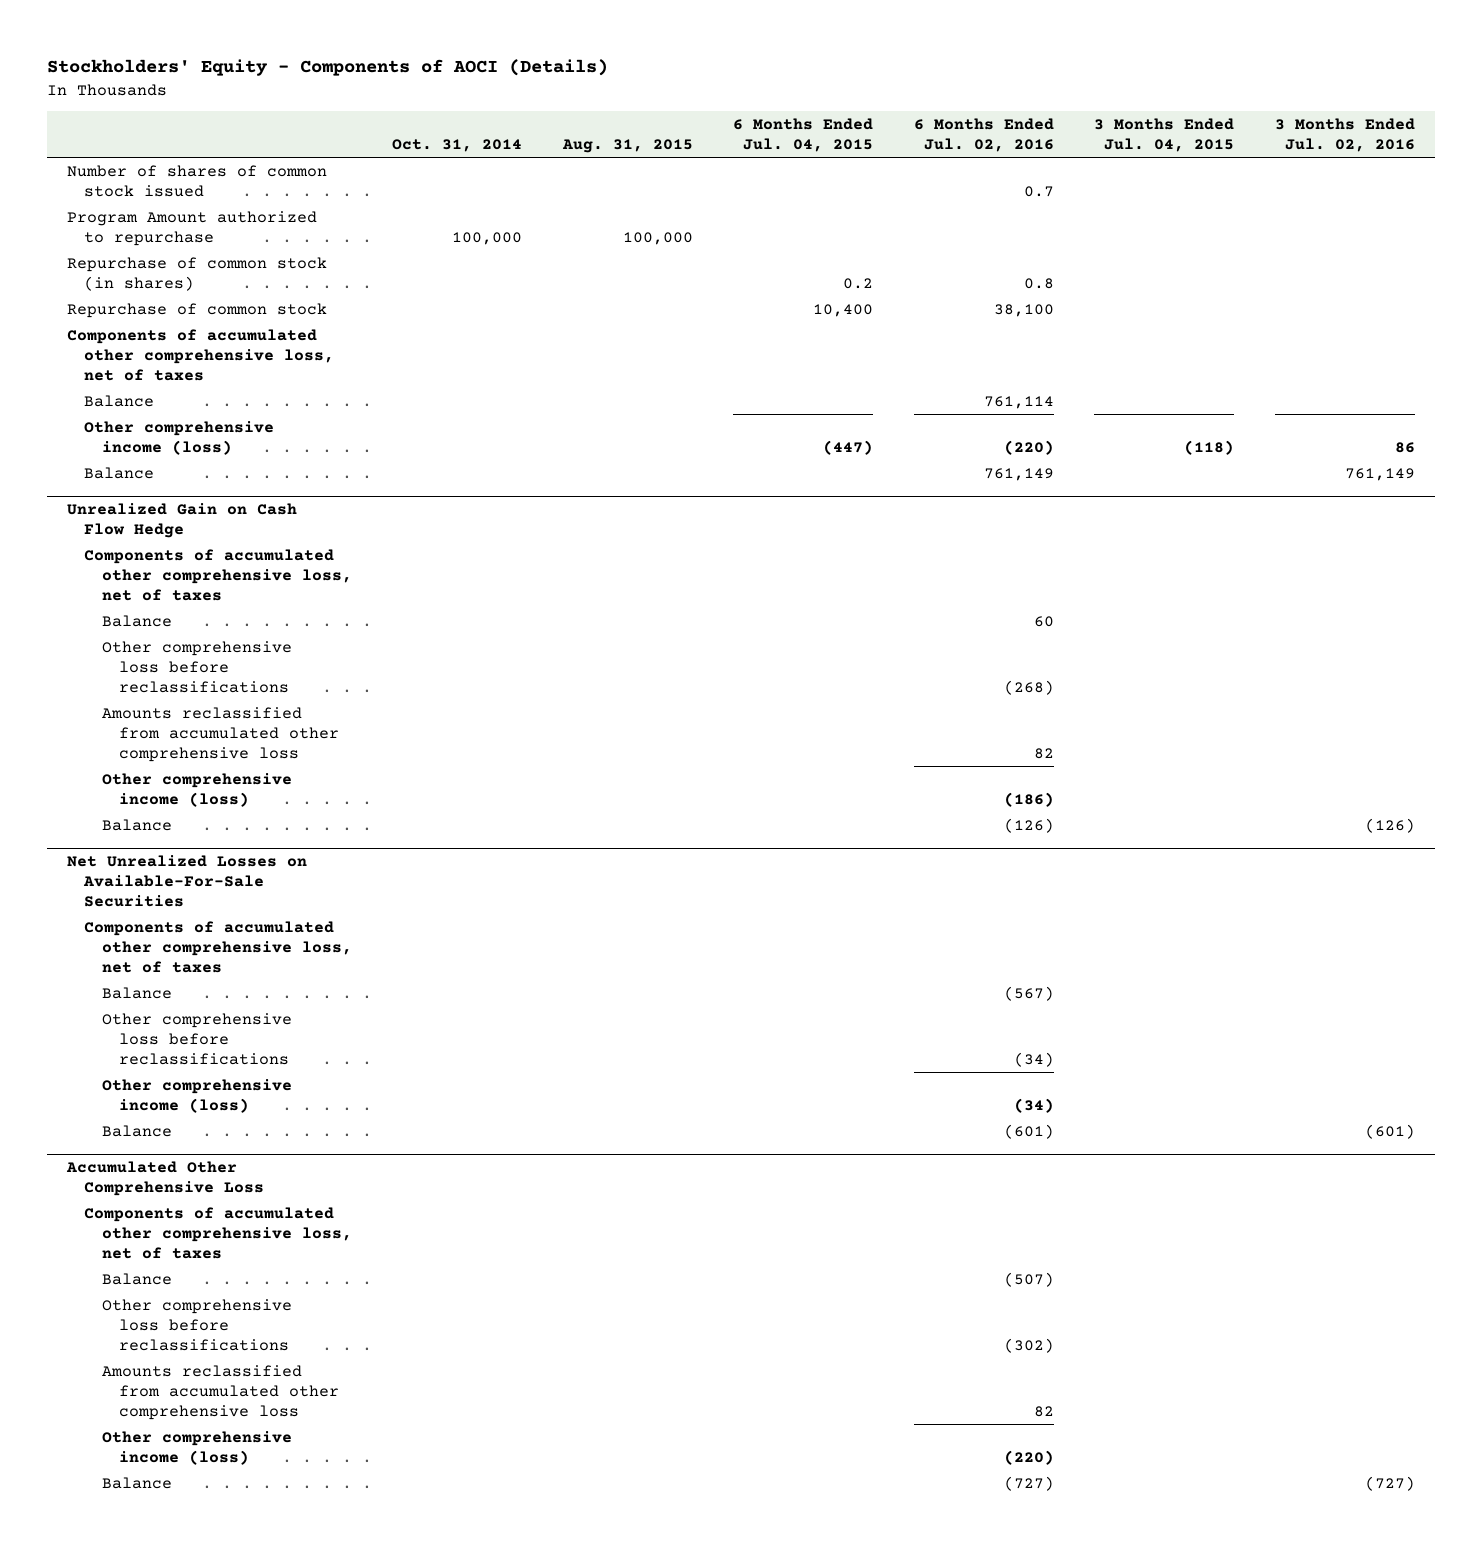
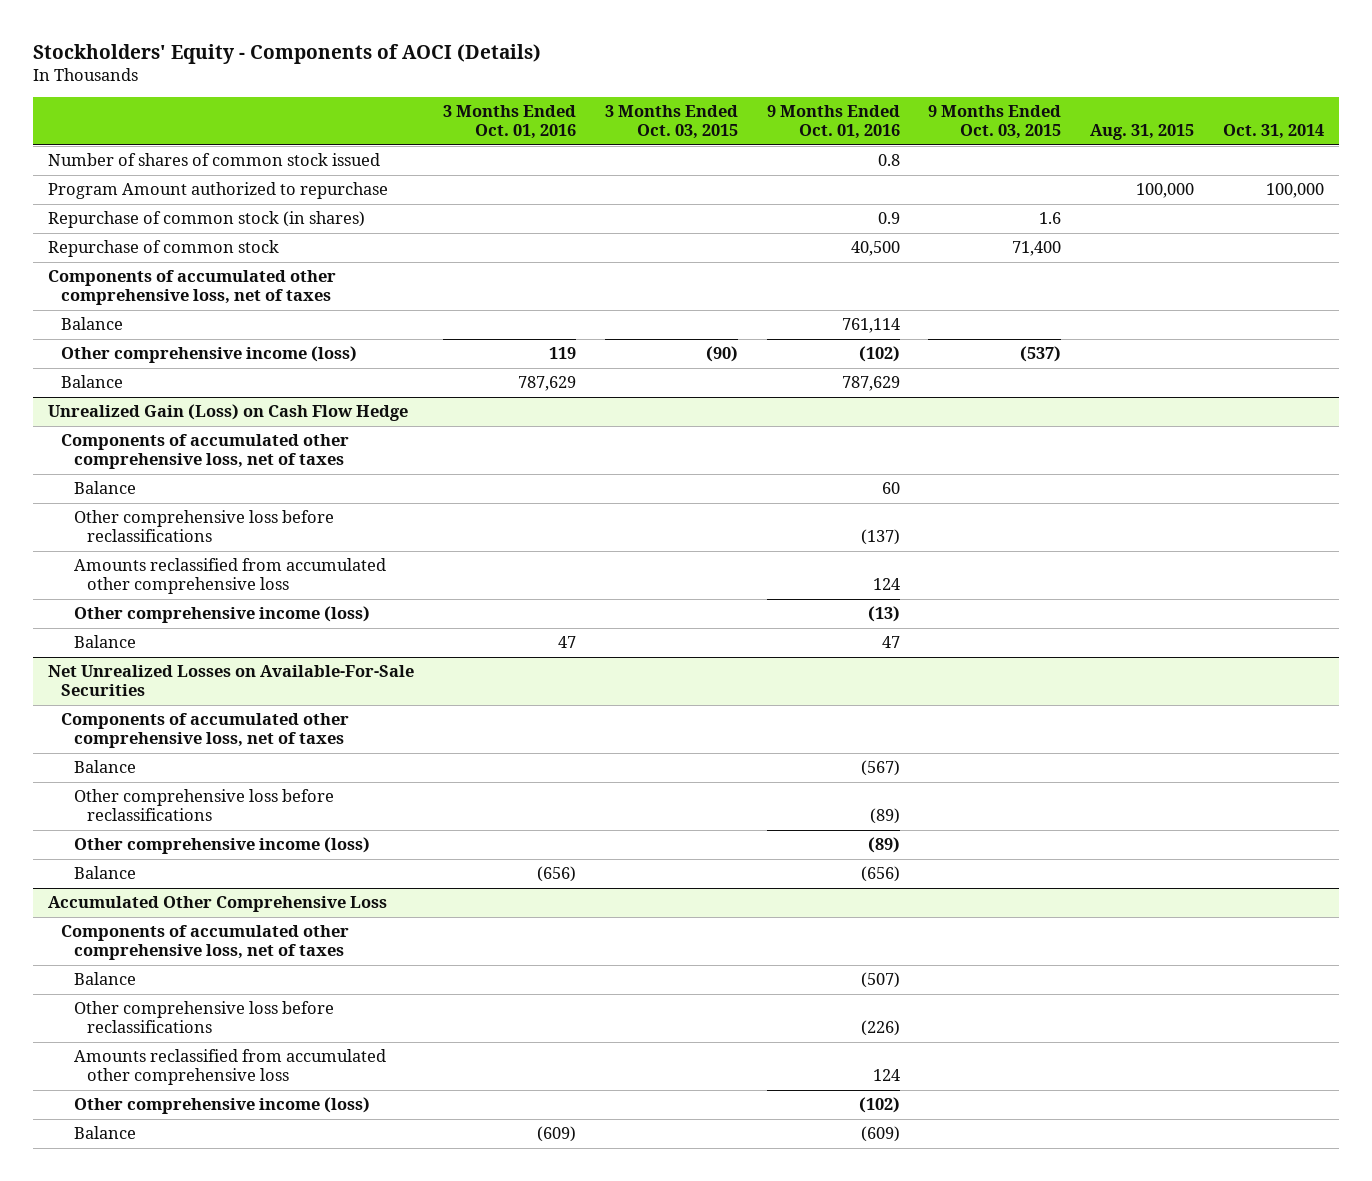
[733,117,874,153] 6 Months Ended Jul. 04, 2015 -> none
[913,117,1054,153] 6 Months Ended Jul. 02, 2016 -> none
[1094,117,1235,153] 3 Months Ended Jul. 04, 2015 -> none
[1274,117,1415,153] 3 Months Ended Jul. 02, 2016 -> none
none -> [442,105,576,140] 3 Months Ended Oct. 01, 2016
none -> [604,105,738,140] 3 Months Ended Oct. 03, 2015
none -> [766,105,900,140] 9 Months Ended Oct. 01, 2016
none -> [928,105,1062,140] 9 Months Ended Oct. 03, 2015
[66,502,297,539] Unrealized Gain on Cash Flow Hedge -> [47,404,408,422] Unrealized Gain (Loss) on Cash Flow Hedge

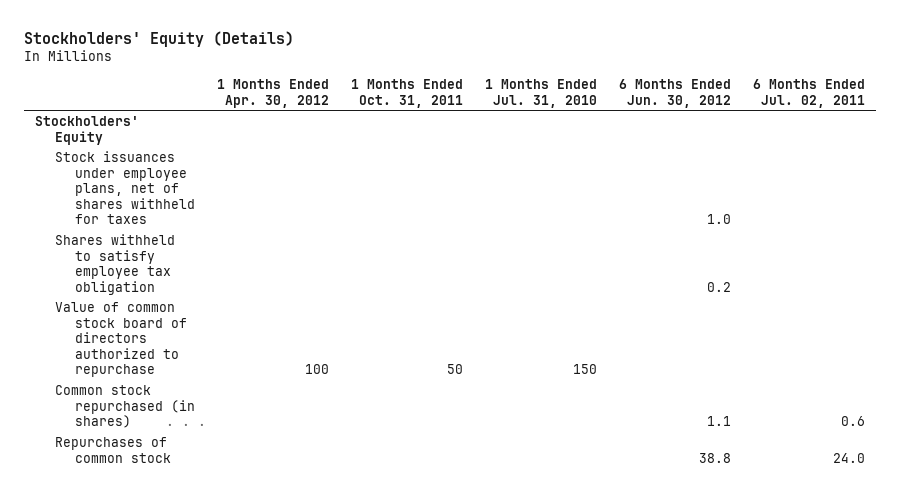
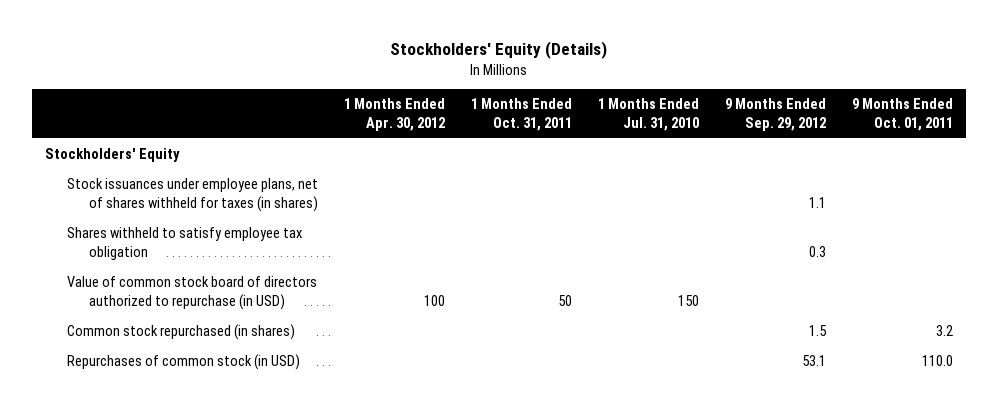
[618,79,731,108] 6 Months Ended Jun. 30, 2012 -> none
[752,79,865,108] 6 Months Ended Jul. 02, 2011 -> none
none -> [724,98,826,132] 9 Months Ended Sep. 29, 2012
none -> [851,98,953,132] 9 Months Ended Oct. 01, 2011
[54,150,195,225] Stock issuances under employee plans, net of shares withheld for taxes -> [67,178,319,212] Stock issuances under employee plans, net of shares withheld for taxes (in shares)
[54,301,187,378] Value of common stock board of directors authorized to repurchase -> [67,276,318,310] Value of common stock board of directors authorized to repurchase (in USD)
[54,436,171,463] Repurchases of common stock -> [67,354,301,371] Repurchases of common stock (in USD)

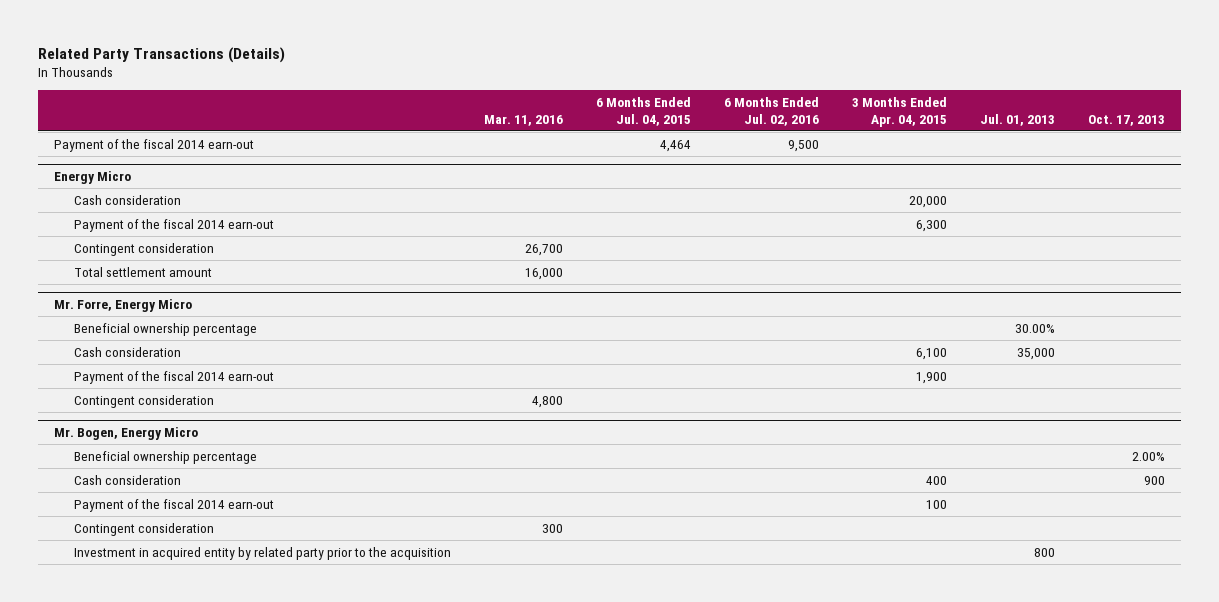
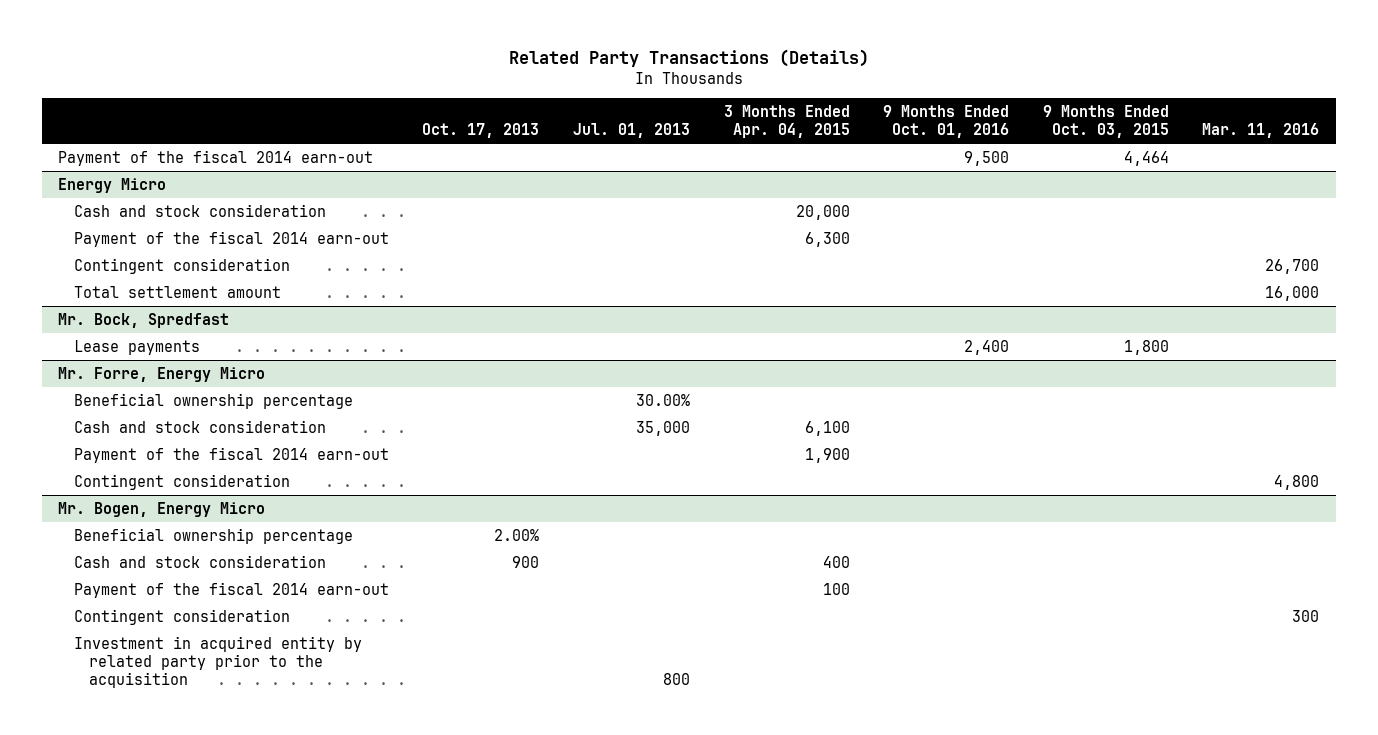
[595,96,691,126] 6 Months Ended Jul. 04, 2015 -> none
[723,96,819,126] 6 Months Ended Jul. 02, 2016 -> none
none -> [883,104,1010,139] 9 Months Ended Oct. 01, 2016
none -> [1042,104,1169,139] 9 Months Ended Oct. 03, 2015
[73,194,181,205] Cash consideration -> [73,203,326,217] Cash and stock consideration
none -> [58,312,230,328] Mr. Bock, Spredfast
none -> [73,339,200,355] Lease payments
[73,346,181,357] Cash consideration -> [73,419,326,433] Cash and stock consideration
[73,474,181,485] Cash consideration -> [73,554,326,568] Cash and stock consideration

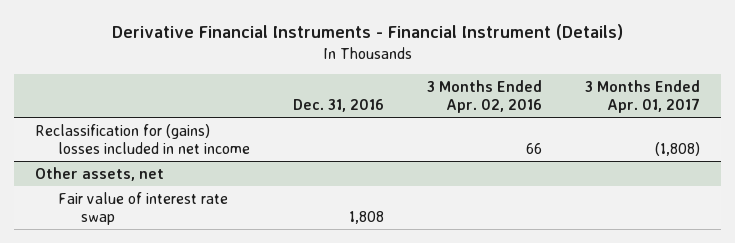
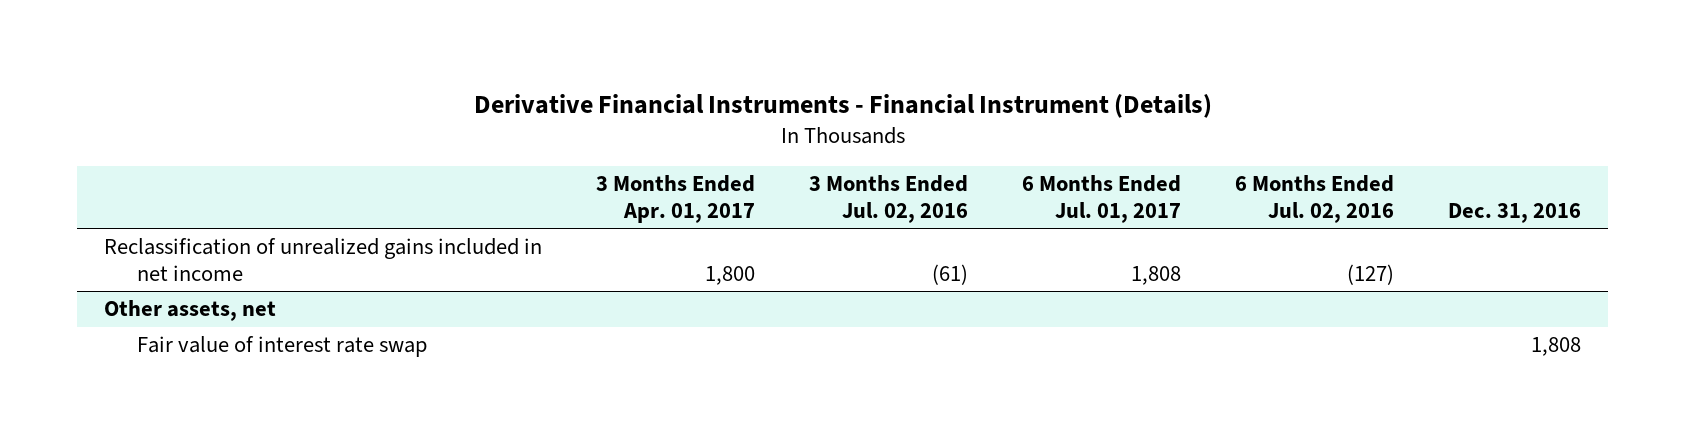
[426,79,542,114] 3 Months Ended Apr. 02, 2016 -> none
none -> [809,175,969,223] 3 Months Ended Jul. 02, 2016
none -> [1022,175,1182,223] 6 Months Ended Jul. 01, 2017
none -> [1234,175,1394,223] 6 Months Ended Jul. 02, 2016
[35,123,251,155] Reclassification for (gains) losses included in net income -> [104,238,543,282] Reclassification of unrealized gains included in net income
[654,142,700,157] (1,808) -> [705,266,756,286] 1,800

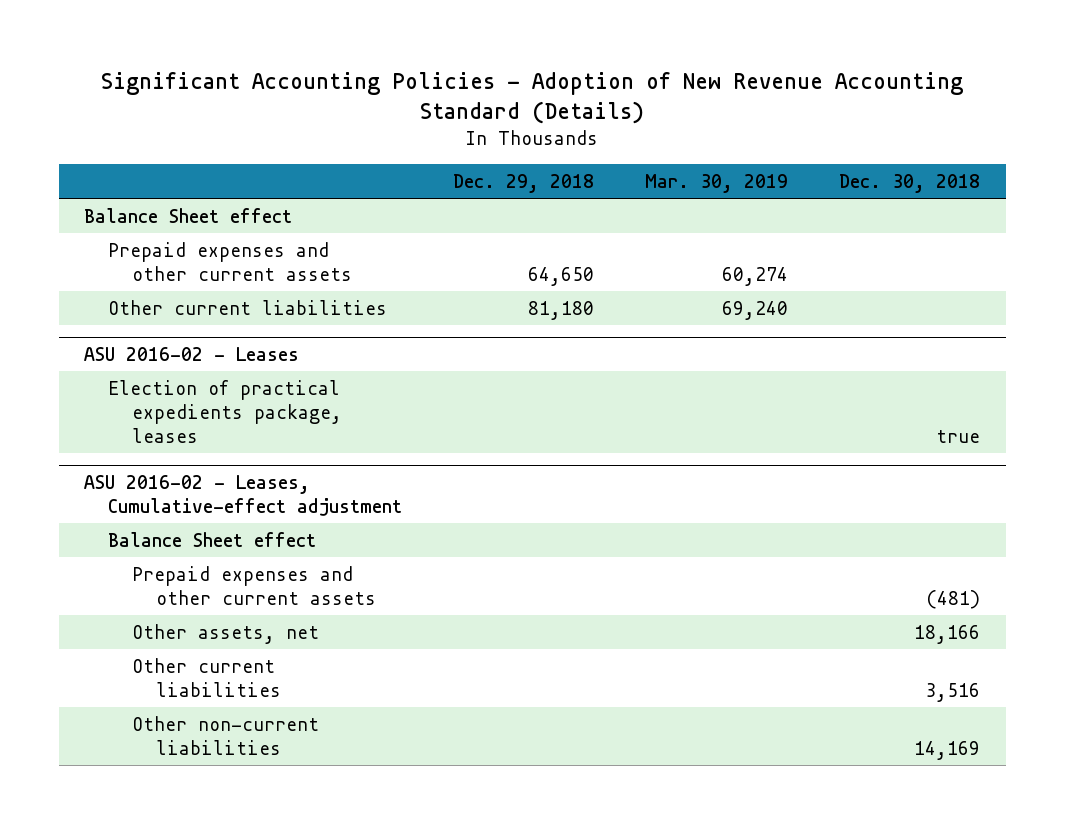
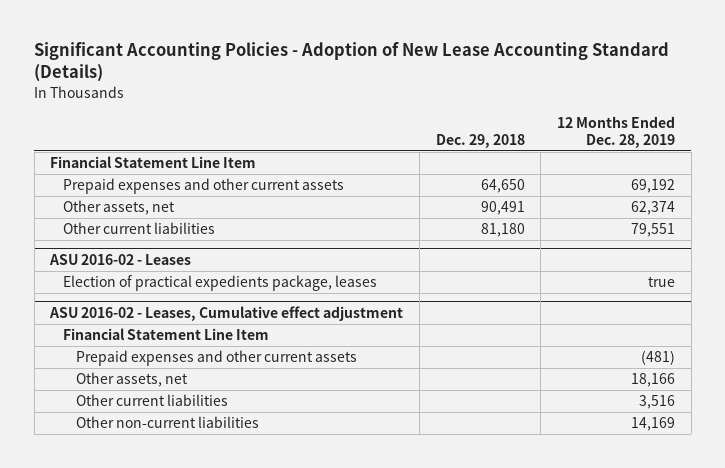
[100,71,964,124] Significant Accounting Policies - Adoption of New Revenue Accounting Standard (Details) -> [34,42,670,83] Significant Accounting Policies - Adoption of New Lease Accounting Standard (Details)
[645,173,789,193] Mar. 30, 2019 -> none
[839,173,981,193] Dec. 30, 2018 -> none
none -> [556,116,675,149] 12 Months Ended Dec. 28, 2019
[84,207,293,223] Balance Sheet effect -> none
none -> [50,156,257,169] Financial Statement Line Item
none -> [63,200,176,216] Other assets, net
[108,531,317,547] Balance Sheet effect -> none
[84,474,403,516] ASU 2016-02 - Leases, Cumulative-effect adjustment -> [49,305,404,321] ASU 2016-02 - Leases, Cumulative effect adjustment
none -> [63,328,270,341] Financial Statement Line Item

